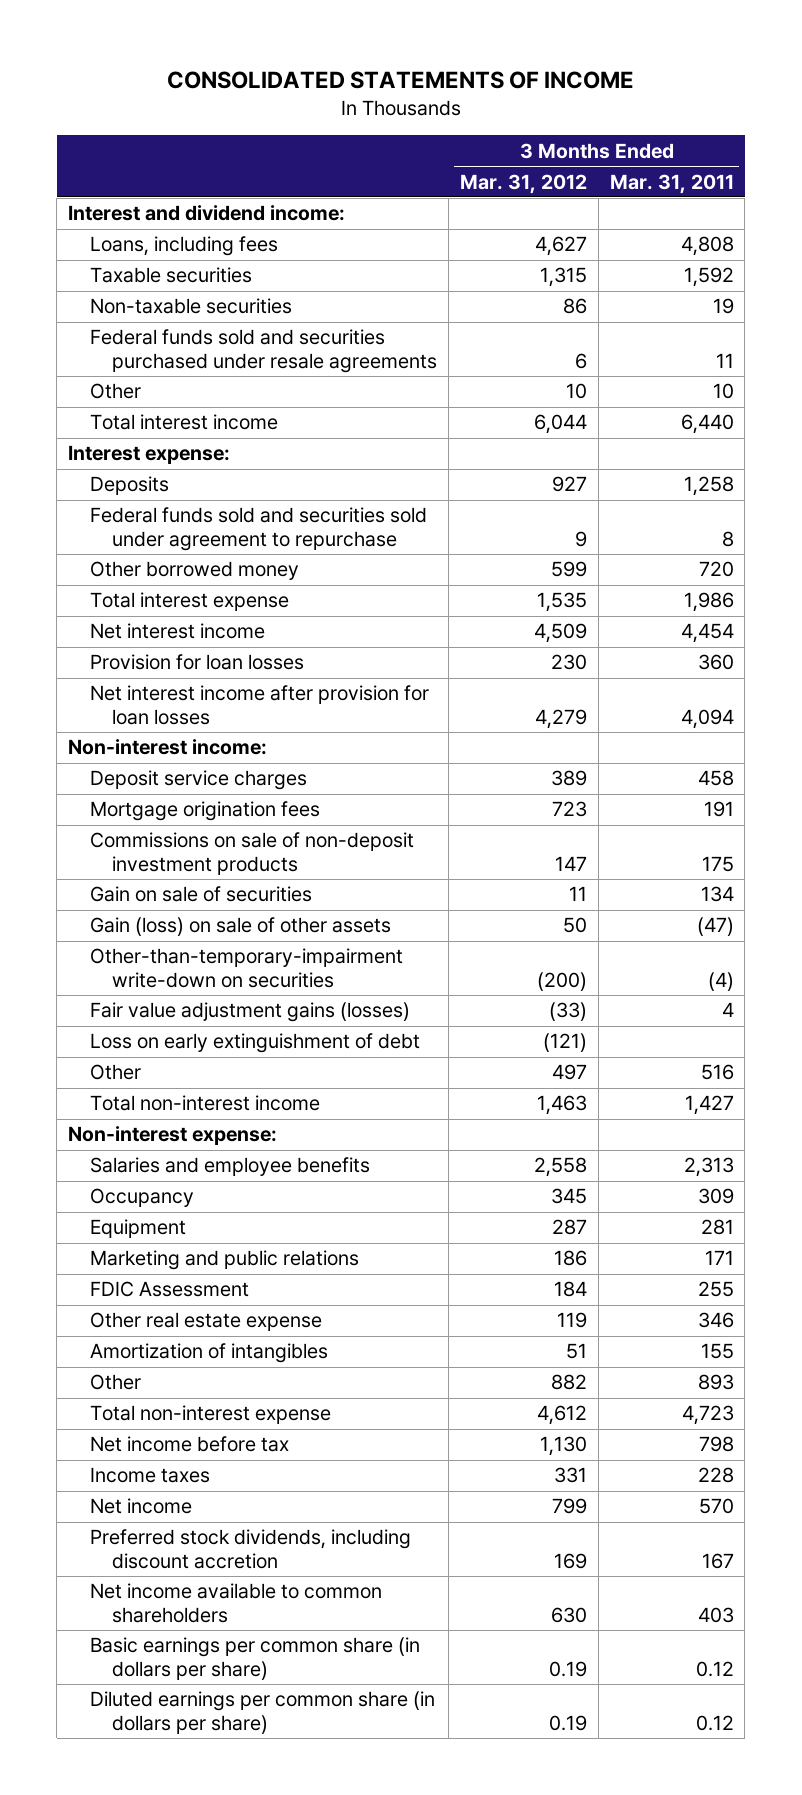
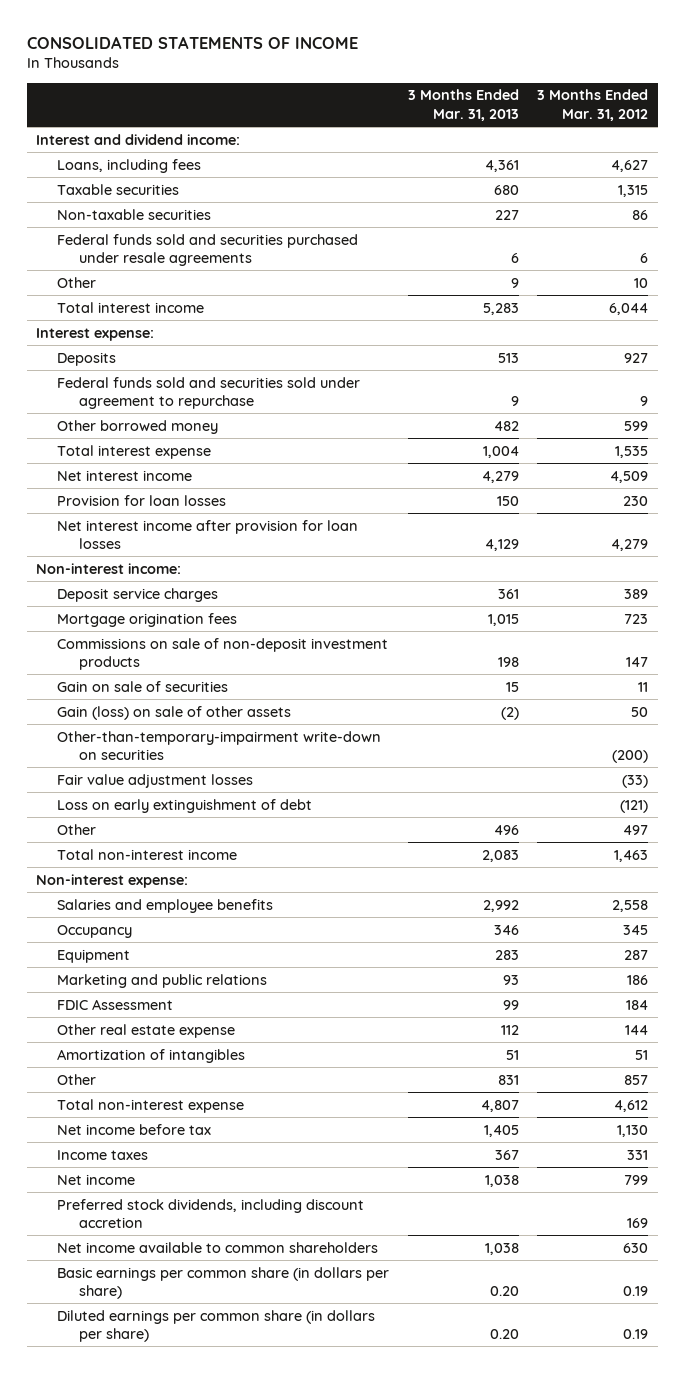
[609,173,734,194] Mar. 31, 2011 -> none
none -> [407,89,519,121] 3 Months Ended Mar. 31, 2013
[90,1002,411,1023] Fair value adjustment gains (losses) -> [57,773,254,788] Fair value adjustment losses
[557,1312,588,1329] 119 -> [625,1024,649,1035] 144
[551,1374,588,1391] 882 -> [624,1074,649,1085] 857

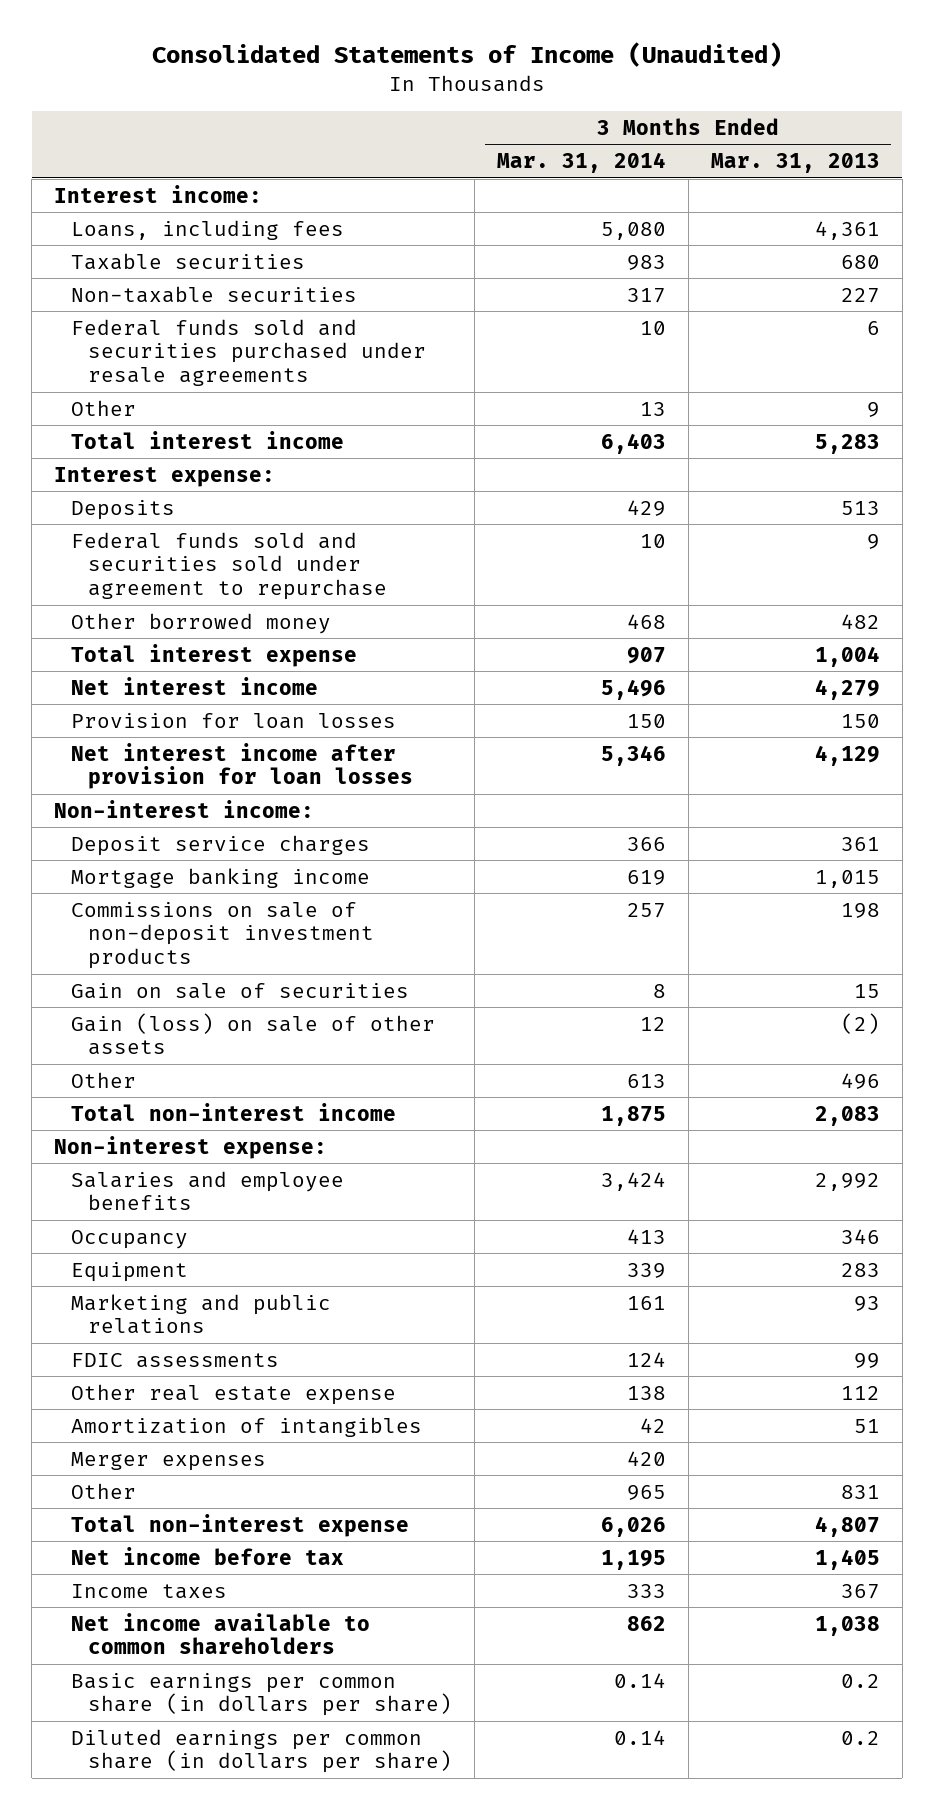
[26,36,358,50] CONSOLIDATED STATEMENTS OF INCOME -> [152,42,783,68] Consolidated Statements of Income (Unaudited)
[537,89,649,121] 3 Months Ended Mar. 31, 2012 -> none
none -> [496,152,666,174] Mar. 31, 2014
[36,133,241,145] Interest and dividend income: -> [54,184,263,203] Interest income:
[57,612,238,627] Mortgage origination fees -> [70,867,370,888] Mortgage banking income
[57,730,382,760] Other-than-temporary-impairment write-down on securities -> none
[57,773,254,788] Fair value adjustment losses -> none
[57,798,313,813] Loss on early extinguishment of debt -> none
[57,998,174,1010] FDIC Assessment -> [70,1352,279,1368] FDIC assessments
none -> [70,1451,266,1471] Merger expenses
[57,1173,136,1185] Net income -> none
[57,1198,365,1228] Preferred stock dividends, including discount accretion -> none
[489,1285,519,1296] 0.20 -> [840,1673,880,1688] 0.2
[489,1328,519,1339] 0.20 -> [840,1730,880,1745] 0.2

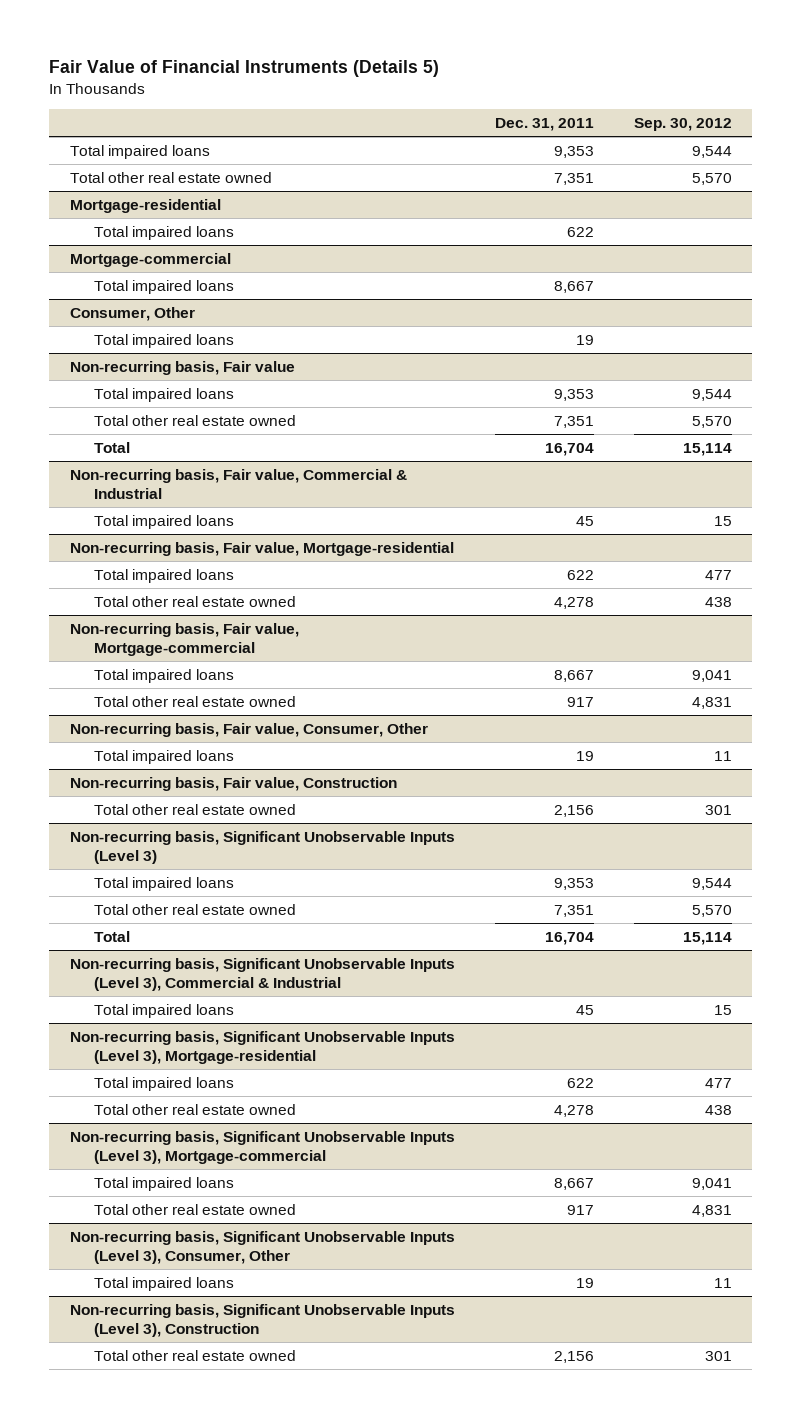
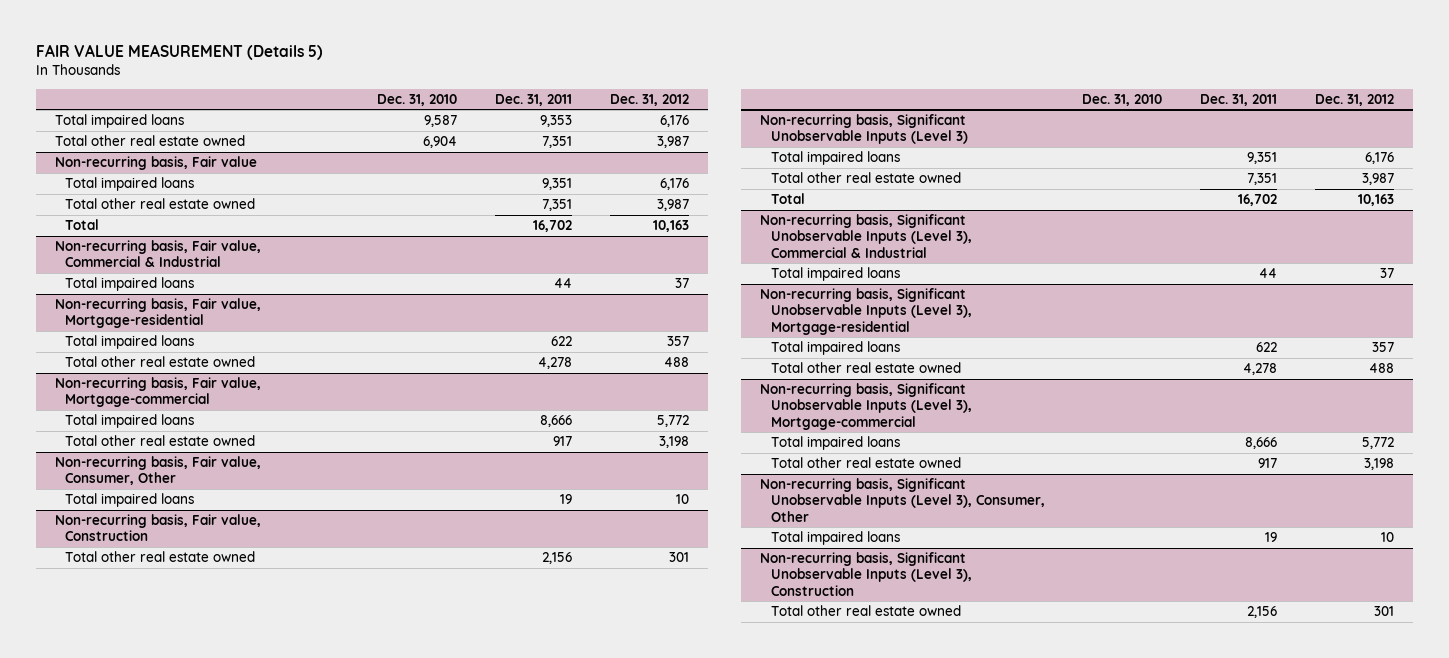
[49,60,440,78] Fair Value of Financial Instruments (Details 5) -> [36,44,324,61] FAIR VALUE MEASUREMENT (Details 5)
[634,117,733,131] Sep. 30, 2012 -> none
none -> [377,93,458,106] Dec. 31, 2010
none -> [610,93,690,106] Dec. 31, 2012
[69,198,221,213] Mortgage-residential -> none
[93,225,234,240] Total impaired loans -> none
[69,252,231,267] Mortgage-commercial -> none
[93,279,234,294] Total impaired loans -> none
[69,306,195,321] Consumer, Other -> none
[93,333,234,348] Total impaired loans -> none
[553,388,594,401] 9,353 -> [542,178,573,191] 9,351
[544,442,594,456] 16,704 -> [533,220,573,233] 16,702
[575,515,594,526] 45 -> [554,278,573,289] 44
[553,669,594,682] 8,667 -> [540,415,573,428] 8,666
[553,877,594,890] 9,353 -> [1247,152,1278,165] 9,351
[544,931,594,945] 16,704 -> [1238,194,1278,207] 16,702
[575,1004,594,1015] 45 -> [1259,268,1278,279] 44
[553,1177,594,1190] 8,667 -> [1245,437,1278,450] 8,666

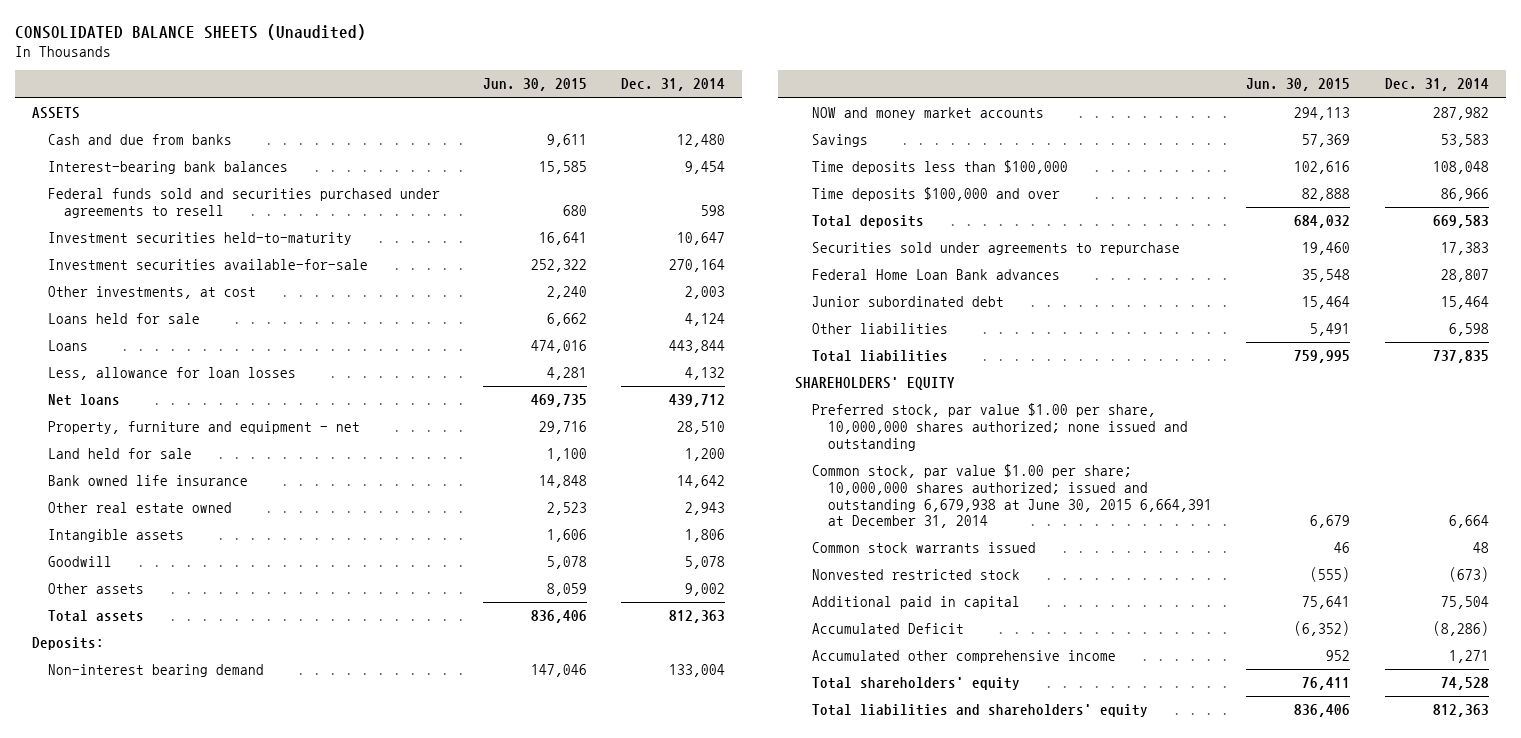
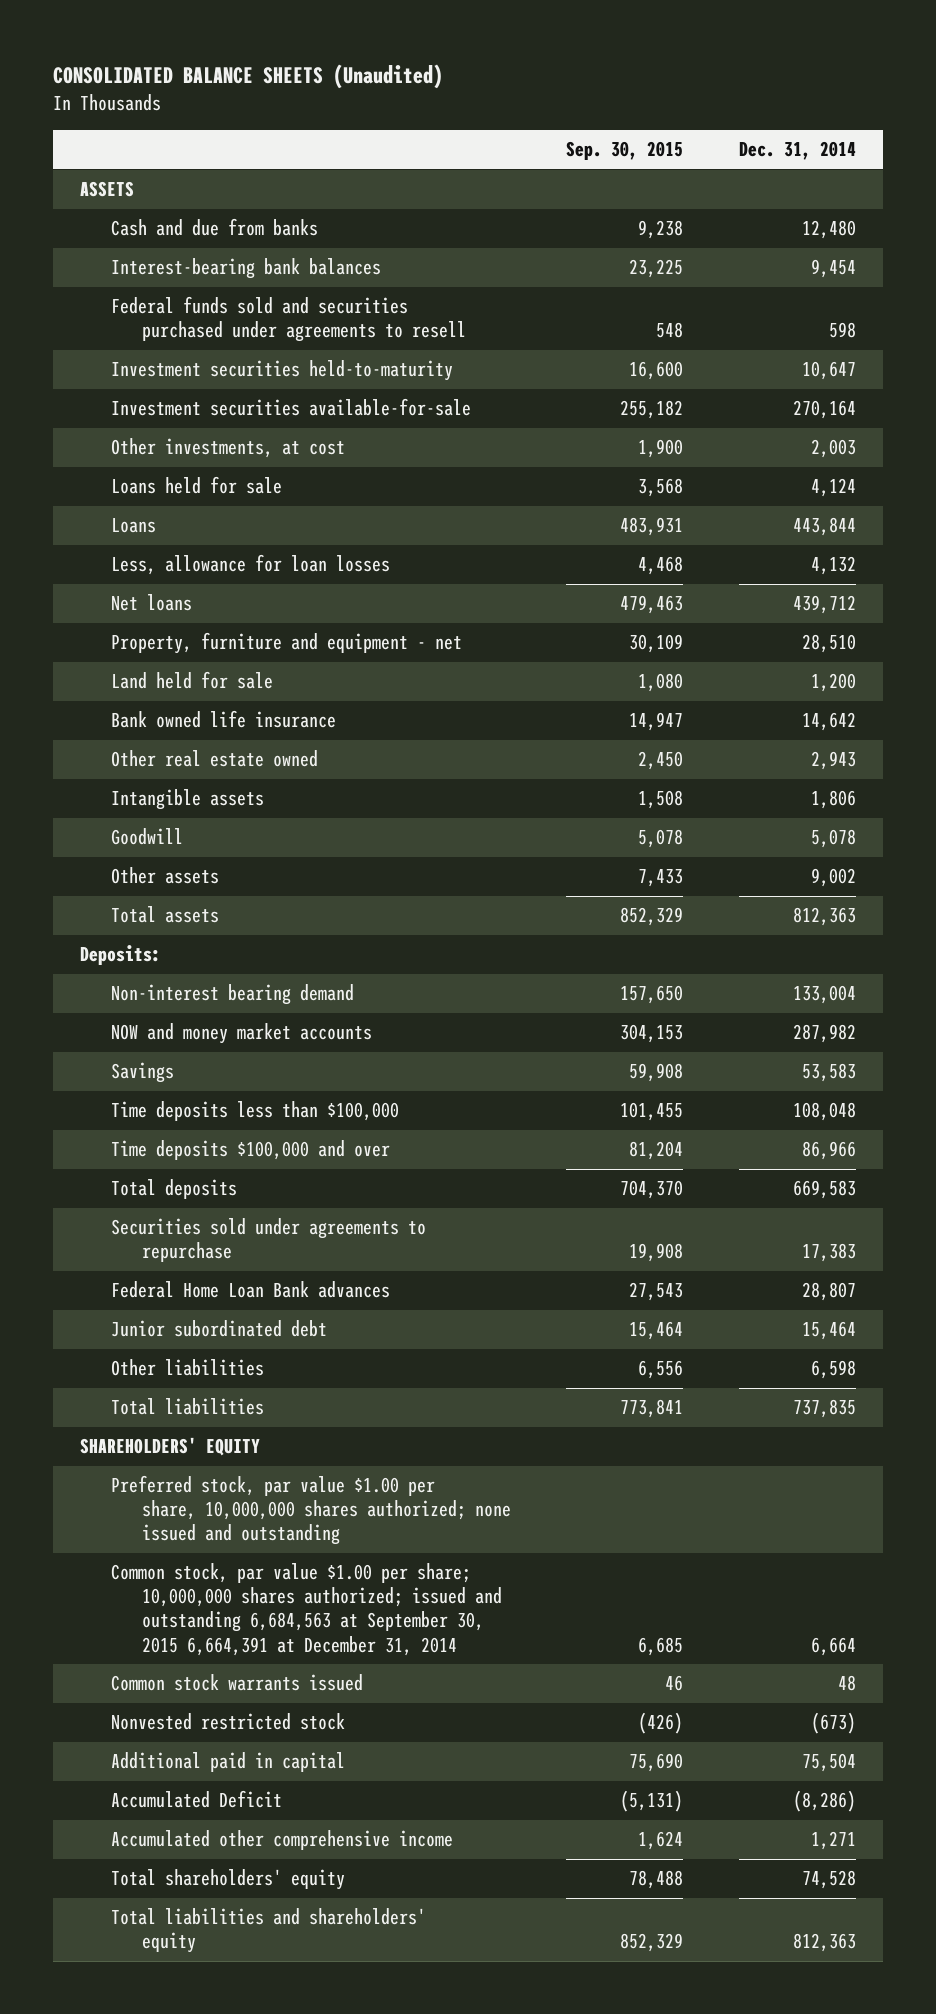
[482,78,587,92] Jun. 30, 2015 -> none
none -> [566,141,684,161] Sep. 30, 2015
[811,464,1212,529] Common stock, par value $1.00 per share; 10,000,000 shares authorized; issued and outstanding 6,679,938 at June 30, 2015 6,664,391 at December 31, 2014 -> [110,1563,502,1656] Common stock, par value $1.00 per share; 10,000,000 shares authorized; issued and outstanding 6,684,563 at September 30, 2015 6,664,391 at December 31, 2014

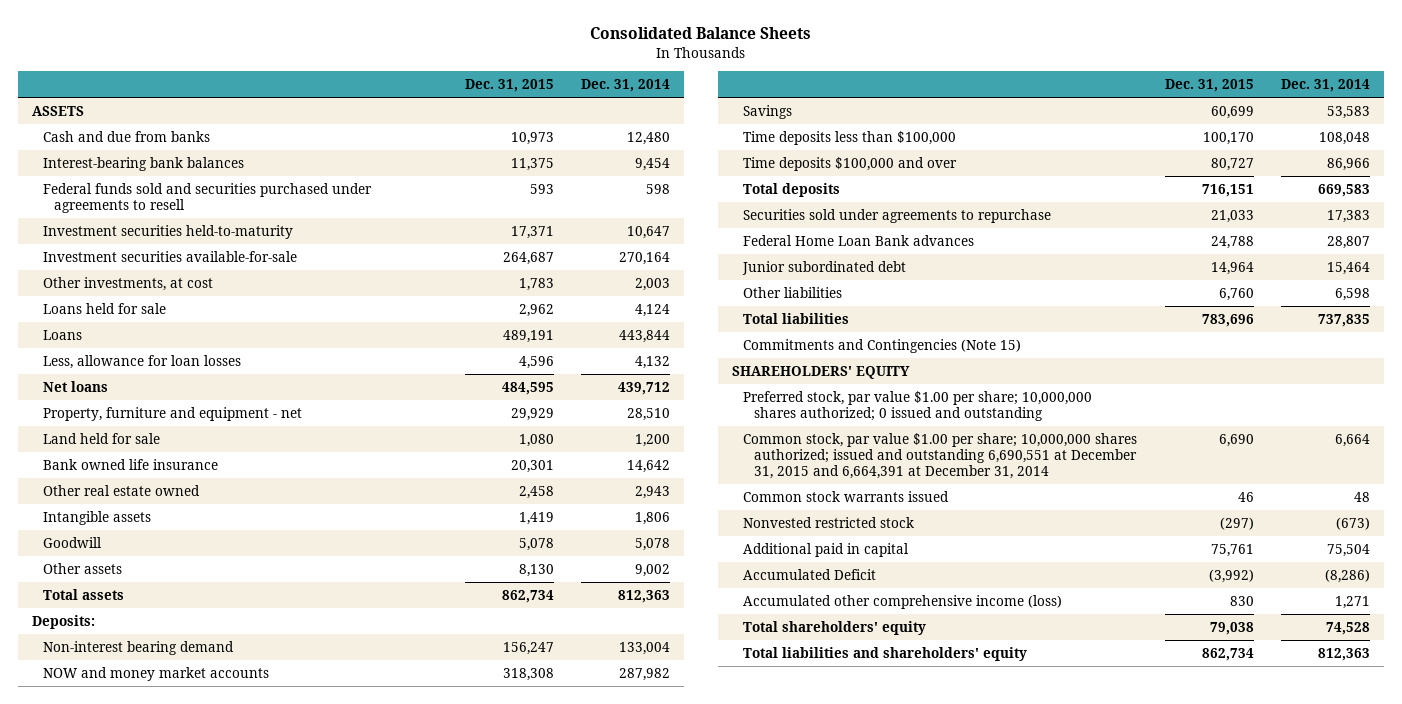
[52,64,443,90] CONSOLIDATED BALANCE SHEETS (Unaudited) -> [590,27,812,40] Consolidated Balance Sheets
[566,141,684,161] Sep. 30, 2015 -> none
none -> [464,79,554,93] Dec. 31, 2015
none -> [743,338,1022,353] Commitments and Contingencies (Note 15)
[110,1475,511,1546] Preferred stock, par value $1.00 per share, 10,000,000 shares authorized; none issued and outstanding -> [743,390,1093,422] Preferred stock, par value $1.00 per share; 10,000,000 shares authorized; 0 issued and outstanding
[110,1563,502,1656] Common stock, par value $1.00 per share; 10,000,000 shares authorized; issued and outstanding 6,684,563 at September 30, 2015 6,664,391 at December 31, 2014 -> [743,432,1138,480] Common stock, par value $1.00 per share; 10,000,000 shares authorized; issued and outstanding 6,690,551 at December 31, 2015 and 6,664,391 at December 31, 2014
[110,1830,453,1851] Accumulated other comprehensive income -> [743,594,1063,609] Accumulated other comprehensive income (loss)

